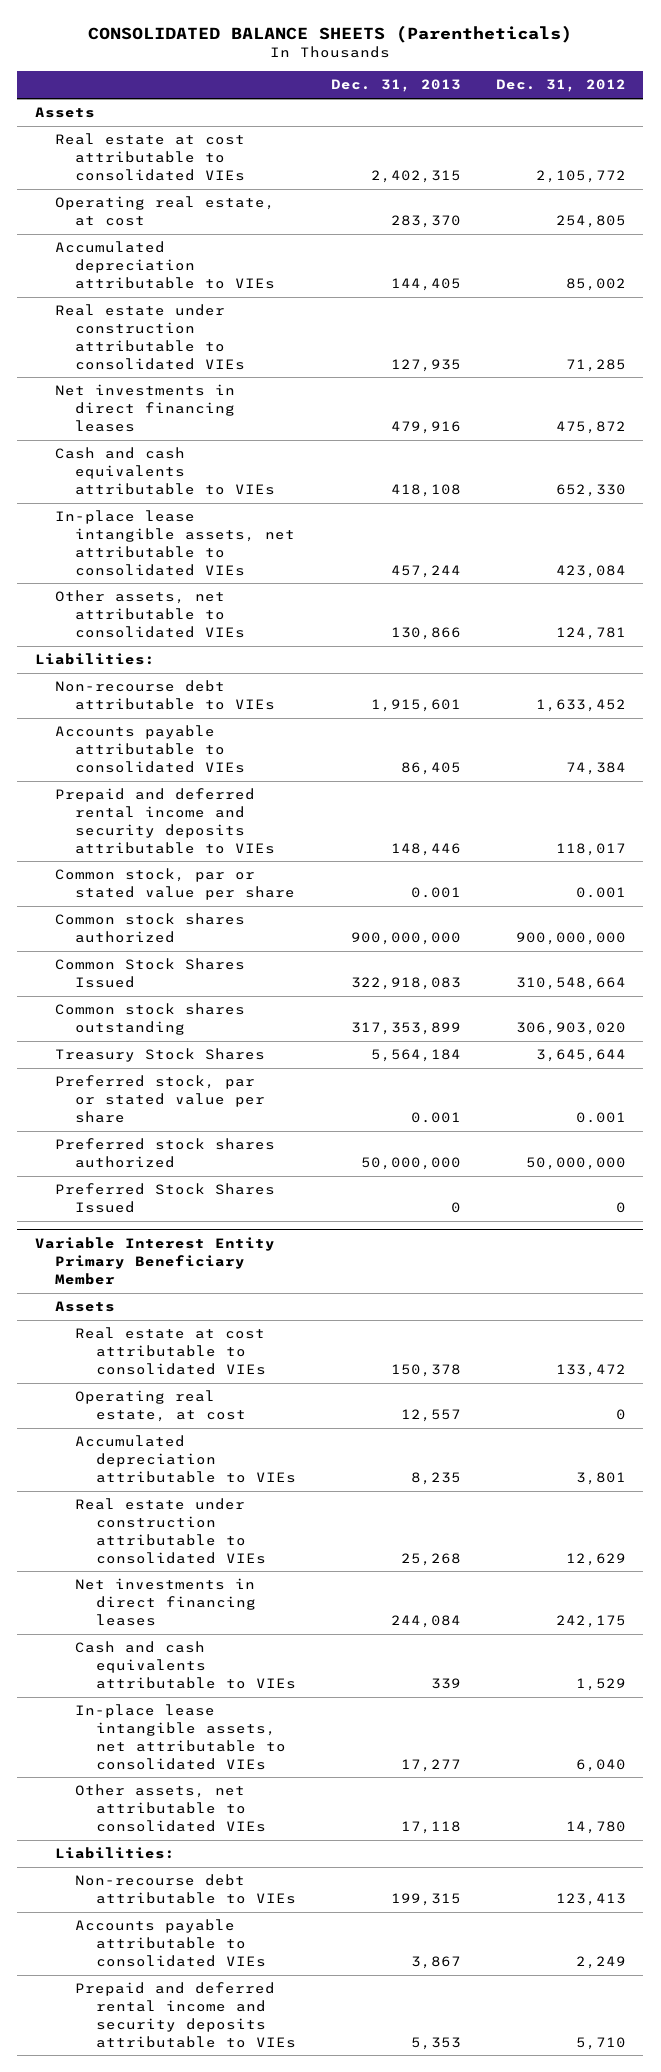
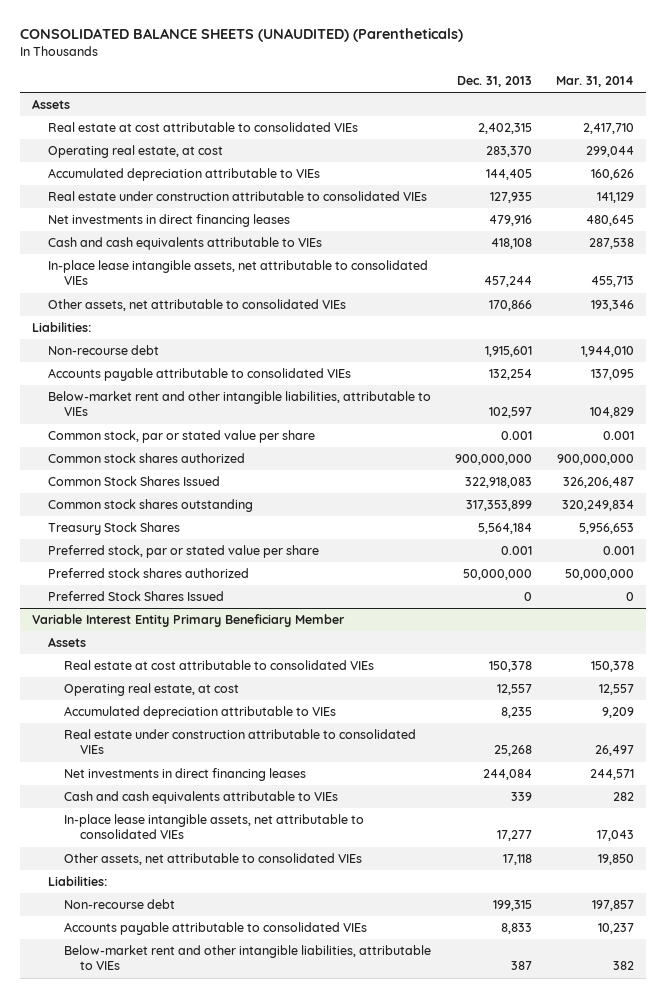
[88,24,573,43] CONSOLIDATED BALANCE SHEETS (Parentheticals) -> [19,28,463,43] CONSOLIDATED BALANCE SHEETS (UNAUDITED) (Parentheticals)
[495,79,626,93] Dec. 31, 2012 -> none
none -> [556,76,635,88] Mar. 31, 2014
[390,626,461,640] 130,866 -> [489,300,533,312] 170,866
[55,788,276,854] Prepaid and deferred rental income and security deposits attributable to VIEs -> none
[55,680,276,711] Non-recourse debt attributable to VIEs -> [47,345,159,356] Non-recourse debt
[400,761,461,775] 86,405 -> [489,369,533,381] 132,254
none -> [47,391,431,417] Below-market rent and other intangible liabilities, attributable to VIEs
[75,1982,296,2048] Prepaid and deferred rental income and security deposits attributable to VIEs -> none
[75,1874,296,1905] Non-recourse debt attributable to VIEs -> [64,899,176,910] Non-recourse debt
[410,1955,461,1969] 3,867 -> [501,923,533,935] 8,833
none -> [64,945,432,971] Below-market rent and other intangible liabilities, attributable to VIEs

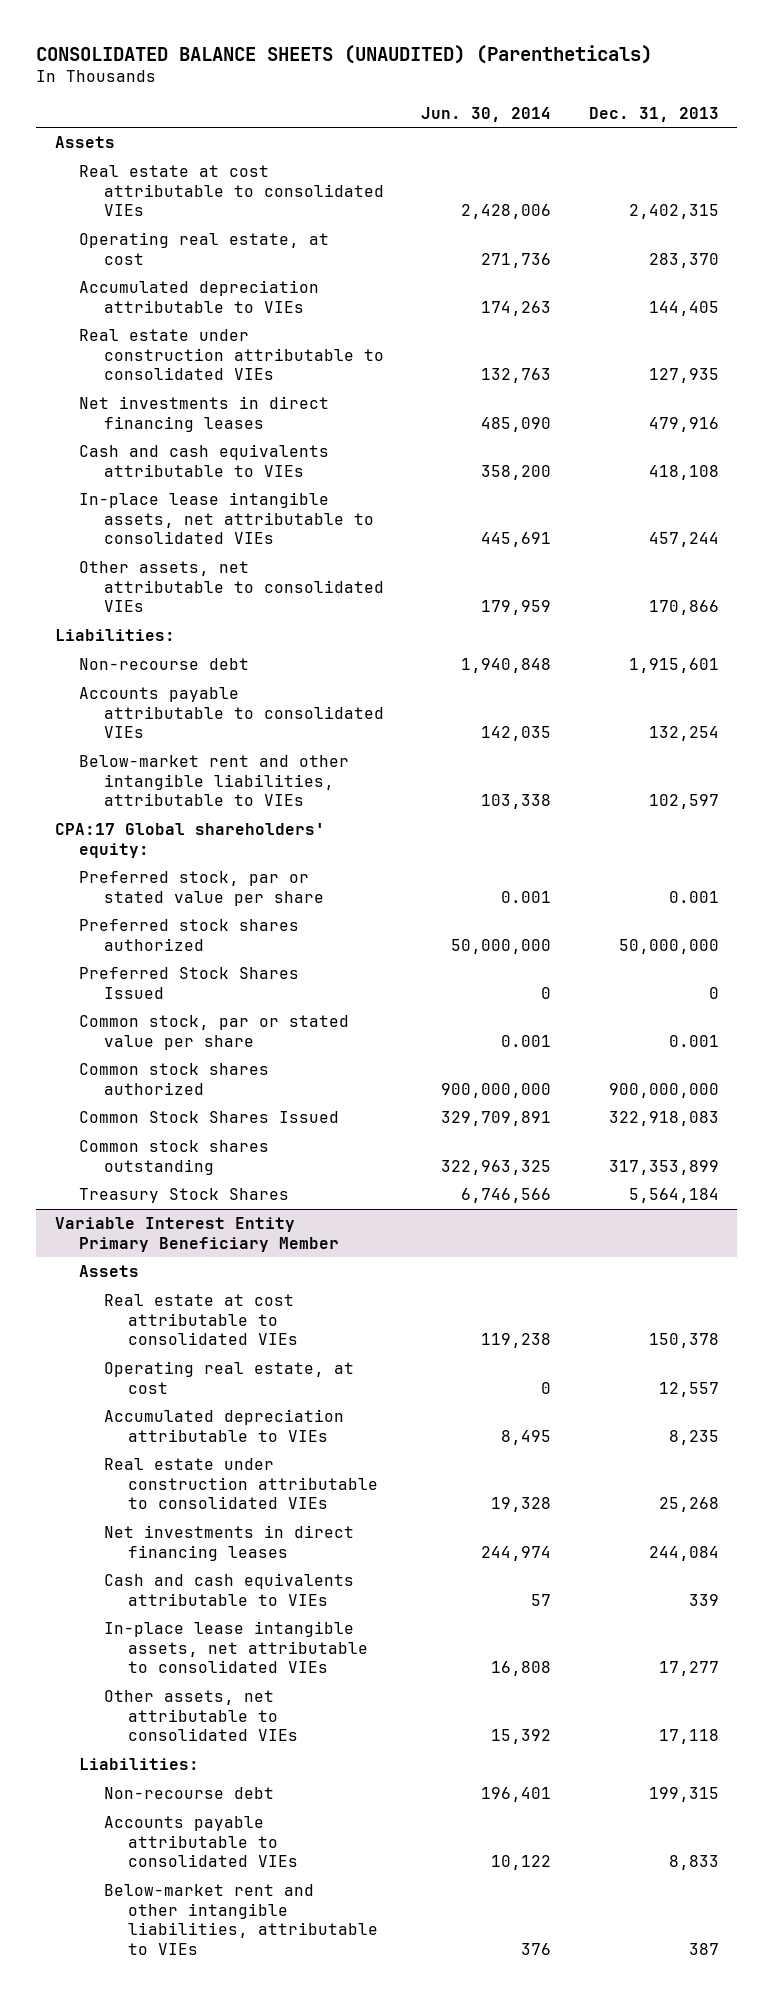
[556,76,635,88] Mar. 31, 2014 -> none
none -> [421,106,552,122] Jun. 30, 2014
none -> [55,823,326,858] CPA:17 Global shareholders' equity:
[47,545,319,559] Preferred stock, par or stated value per share -> [79,871,324,906] Preferred stock, par or stated value per share
[47,568,249,579] Preferred stock shares authorized -> [79,919,300,951] Preferred stock shares authorized
[47,591,224,602] Preferred Stock Shares Issued -> [79,967,300,999] Preferred Stock Shares Issued

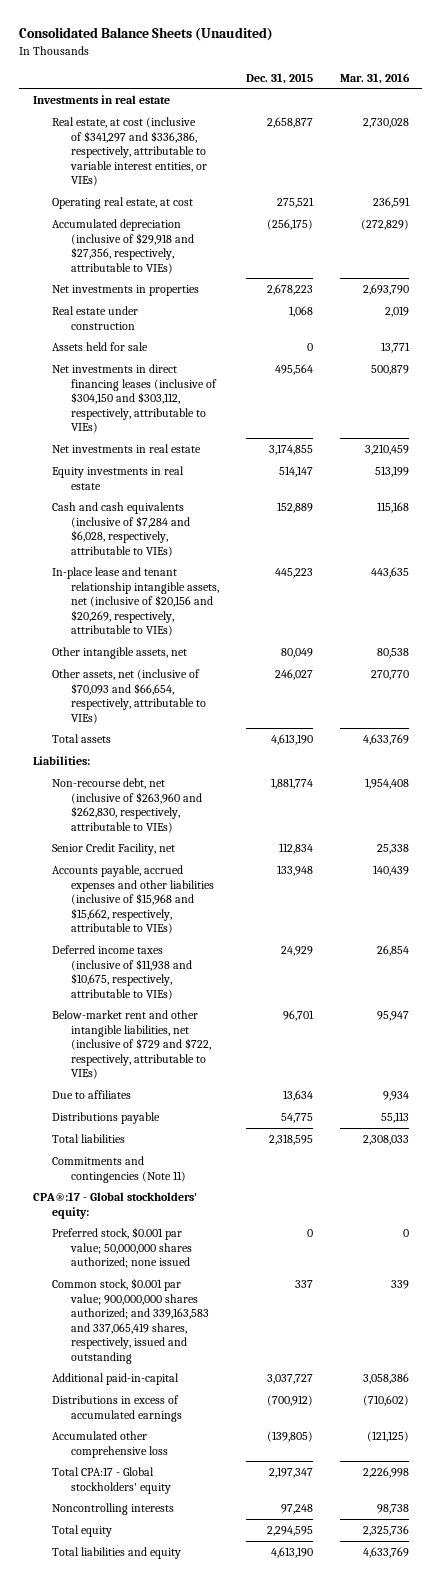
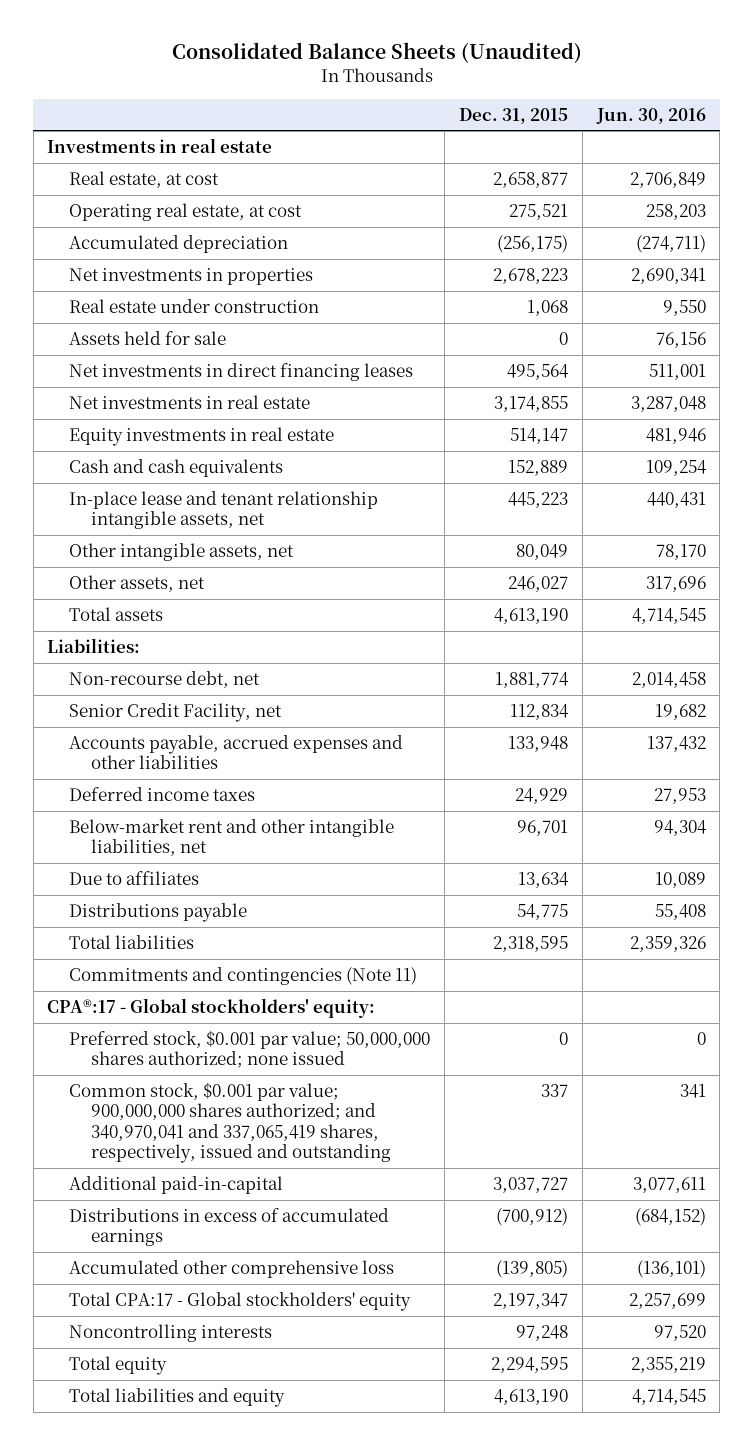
[340,72,411,84] Mar. 31, 2016 -> none
none -> [595,107,706,124] Jun. 30, 2016
[52,117,208,187] Real estate, at cost (inclusive of $341,297 and $336,386, respectively, attributable to variable interest entities, or VIEs) -> [69,170,220,188] Real estate, at cost
[52,219,195,274] Accumulated depreciation (inclusive of $29,918 and $27,356, respectively, attributable to VIEs) -> [69,234,289,253] Accumulated depreciation
[52,364,218,434] Net investments in direct financing leases (inclusive of $304,150 and $303,112, respectively, attributable to VIEs) -> [69,362,414,381] Net investments in direct financing leases
[52,502,191,557] Cash and cash equivalents (inclusive of $7,284 and $6,028, respectively, attributable to VIEs) -> [69,458,284,477] Cash and cash equivalents
[52,567,220,637] In-place lease and tenant relationship intangible assets, net (inclusive of $20,156 and $20,269, respectively, attributable to VIEs) -> [69,490,379,530] In-place lease and tenant relationship intangible assets, net
[52,669,207,724] Other assets, net (inclusive of $70,093 and $66,654, respectively, attributable to VIEs) -> [69,574,206,592] Other assets, net
[52,778,203,833] Non-recourse debt, net (inclusive of $263,960 and $262,830, respectively, attributable to VIEs) -> [69,670,261,688] Non-recourse debt, net
[52,865,215,935] Accounts payable, accrued expenses and other liabilities (inclusive of $15,968 and $15,662, respectively, attributable to VIEs) -> [69,734,404,770] Accounts payable, accrued expenses and other liabilities
[52,945,193,1000] Deferred income taxes (inclusive of $11,938 and $10,675, respectively, attributable to VIEs) -> [69,786,256,801] Deferred income taxes
[52,1010,212,1080] Below-market rent and other intangible liabilities, net (inclusive of $729 and $722, respectively, attributable to VIEs) -> [69,818,395,857] Below-market rent and other intangible liabilities, net
[52,1278,210,1364] Common stock, $0.001 par value; 900,000,000 shares authorized; and 339,163,583 and 337,065,419 shares, respectively, issued and outstanding -> [69,1081,392,1163] Common stock, $0.001 par value; 900,000,000 shares authorized; and 340,970,041 and 337,065,419 shares, respectively, issued and outstanding

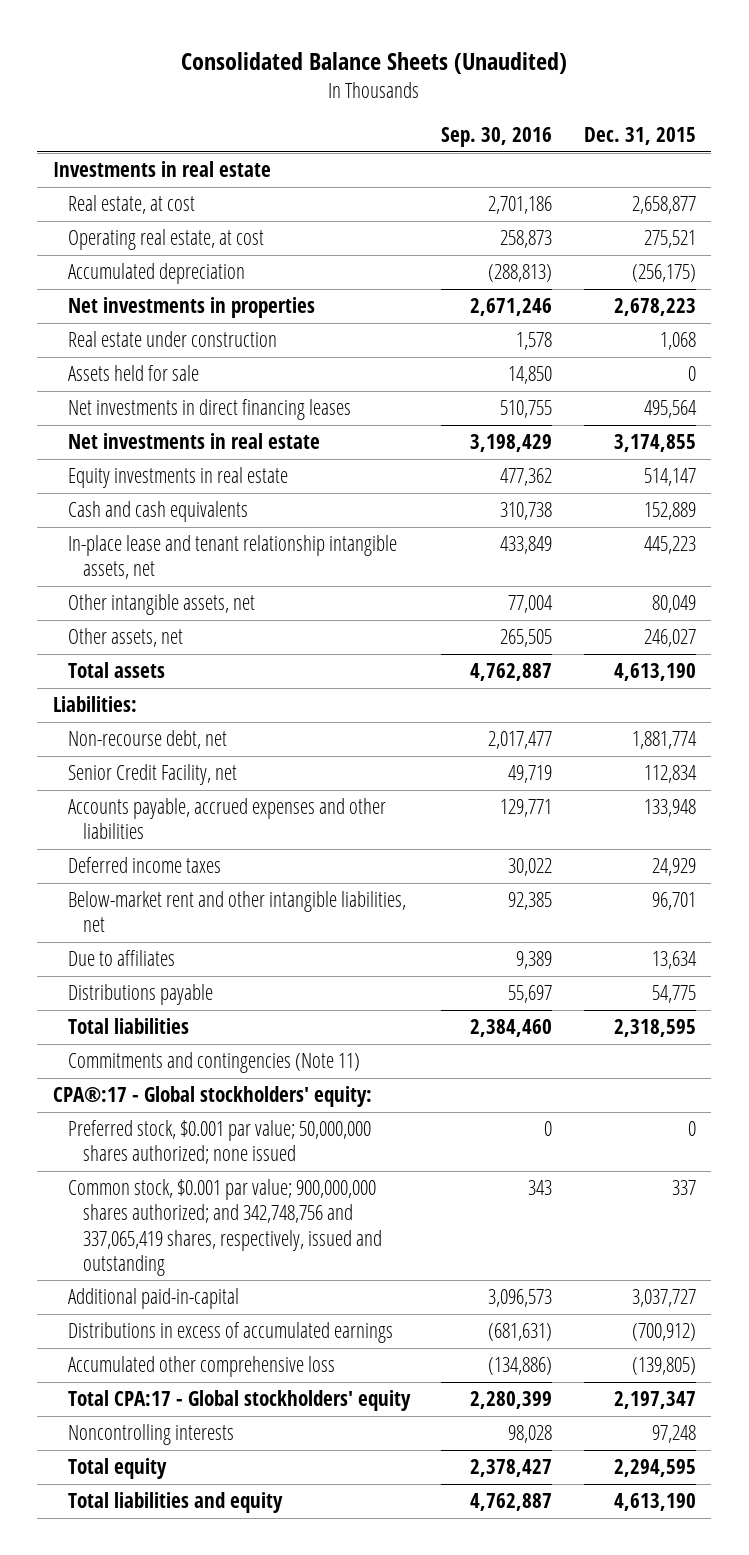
[595,107,706,124] Jun. 30, 2016 -> none
none -> [441,127,553,148] Sep. 30, 2016
[69,1081,392,1163] Common stock, $0.001 par value; 900,000,000 shares authorized; and 340,970,041 and 337,065,419 shares, respectively, issued and outstanding -> [68,1179,383,1276] Common stock, $0.001 par value; 900,000,000 shares authorized; and 342,748,756 and 337,065,419 shares, respectively, issued and outstanding

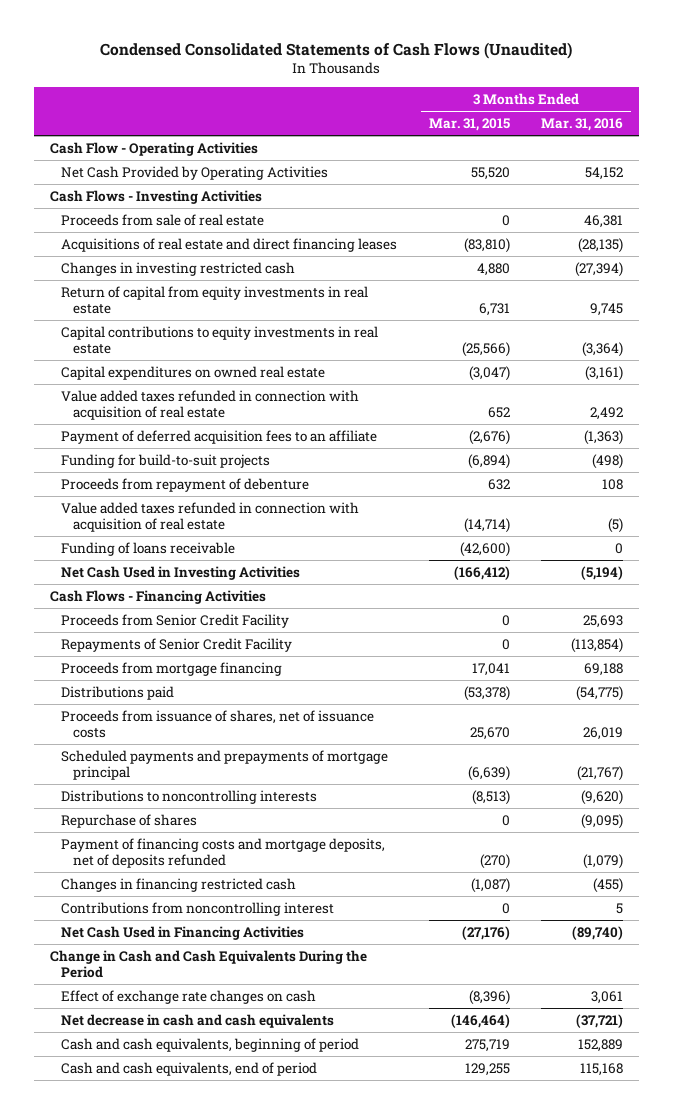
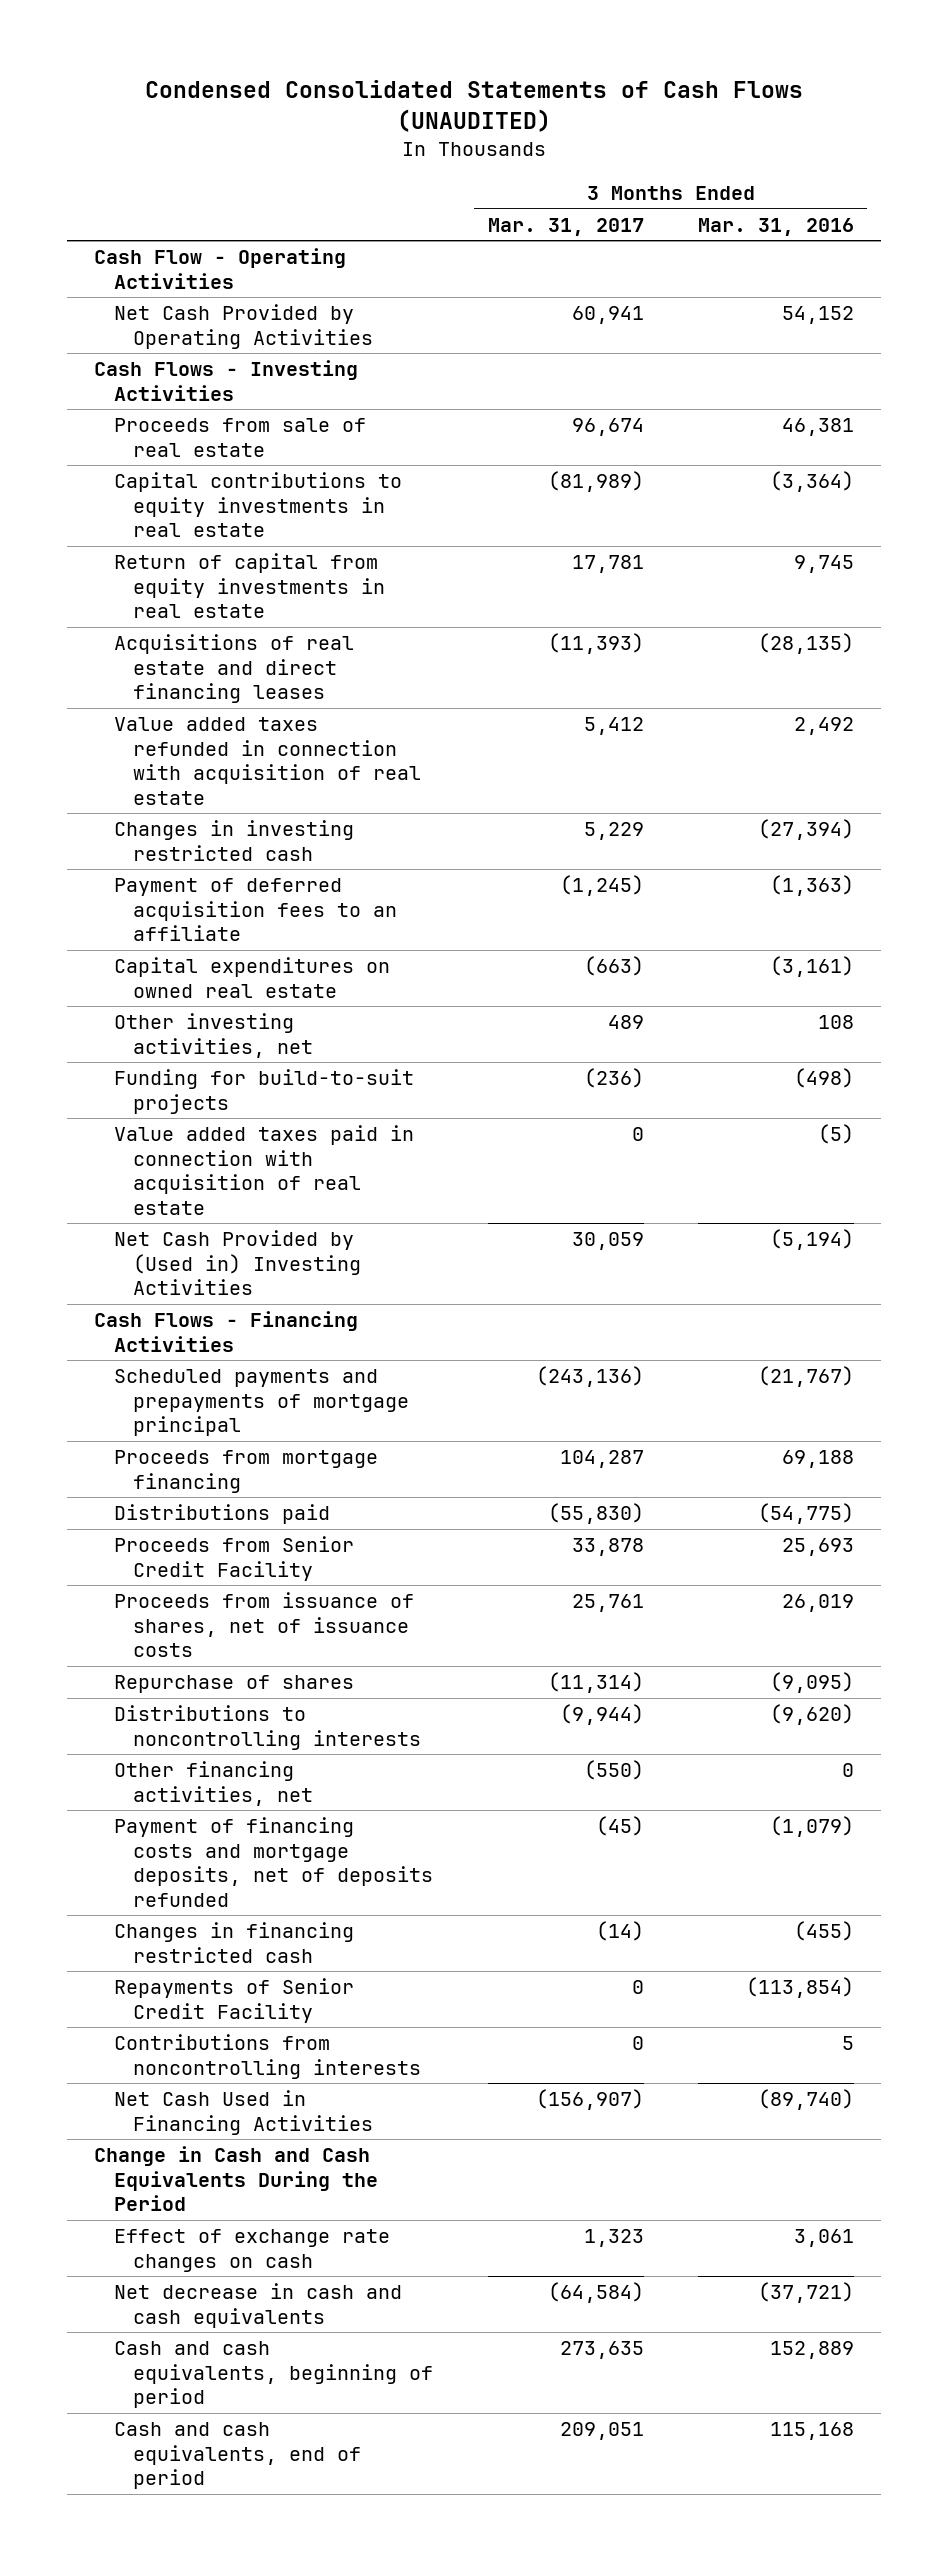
[100,41,573,59] Condensed Consolidated Statements of Cash Flows (Unaudited) -> [144,79,803,133] Condensed Consolidated Statements of Cash Flows (UNAUDITED)
[428,118,510,132] Mar. 31, 2015 -> none
none -> [487,217,644,236] Mar. 31, 2017
[61,285,369,315] Return of capital from equity investments in real estate -> [113,553,386,619] Return of capital from equity investments in real estate
[61,237,398,252] Acquisitions of real estate and direct financing leases -> [113,634,354,704] Acquisitions of real estate and direct financing leases
[61,261,296,276] Changes in investing restricted cash -> [113,820,354,861] Changes in investing restricted cash
[61,365,326,380] Capital expenditures on owned real estate -> [113,957,390,998] Capital expenditures on owned real estate
none -> [113,1013,314,1058] Other investing activities, net
[61,477,310,492] Proceeds from repayment of debenture -> none
[61,541,236,556] Funding of loans receivable -> none
[61,501,360,533] Value added taxes refunded in connection with acquisition of real estate -> [113,1125,414,1215] Value added taxes paid in connection with acquisition of real estate
[61,565,301,580] Net Cash Used in Investing Activities -> [113,1230,362,1296] Net Cash Provided by (Used in) Investing Activities
[61,749,389,781] Scheduled payments and prepayments of mortgage principal -> [113,1369,410,1437] Scheduled payments and prepayments of mortgage principal
[61,613,290,628] Proceeds from Senior Credit Facility -> [113,1536,354,1581] Proceeds from Senior Credit Facility
[61,789,318,804] Distributions to noncontrolling interests -> [113,1705,422,1750] Distributions to noncontrolling interests
none -> [113,1761,314,1806] Other financing activities, net
[61,637,293,652] Repayments of Senior Credit Facility -> [113,1978,354,2023] Repayments of Senior Credit Facility
[61,901,335,916] Contributions from noncontrolling interest -> [113,2034,422,2079] Contributions from noncontrolling interests

